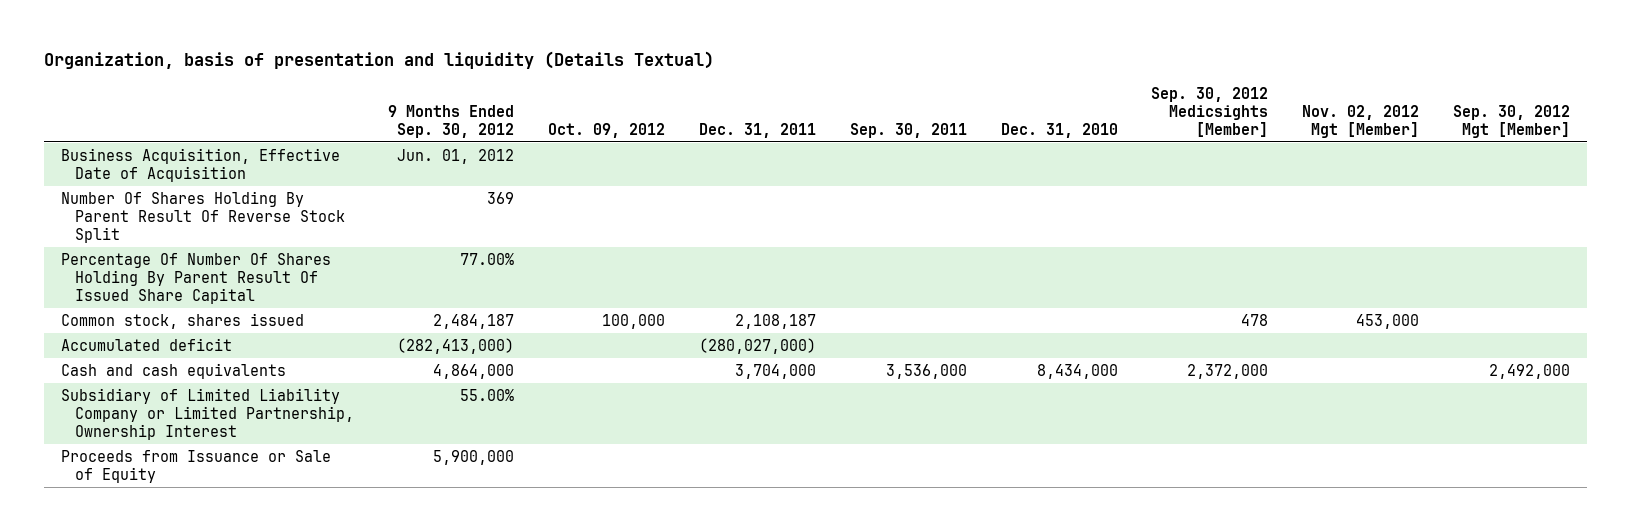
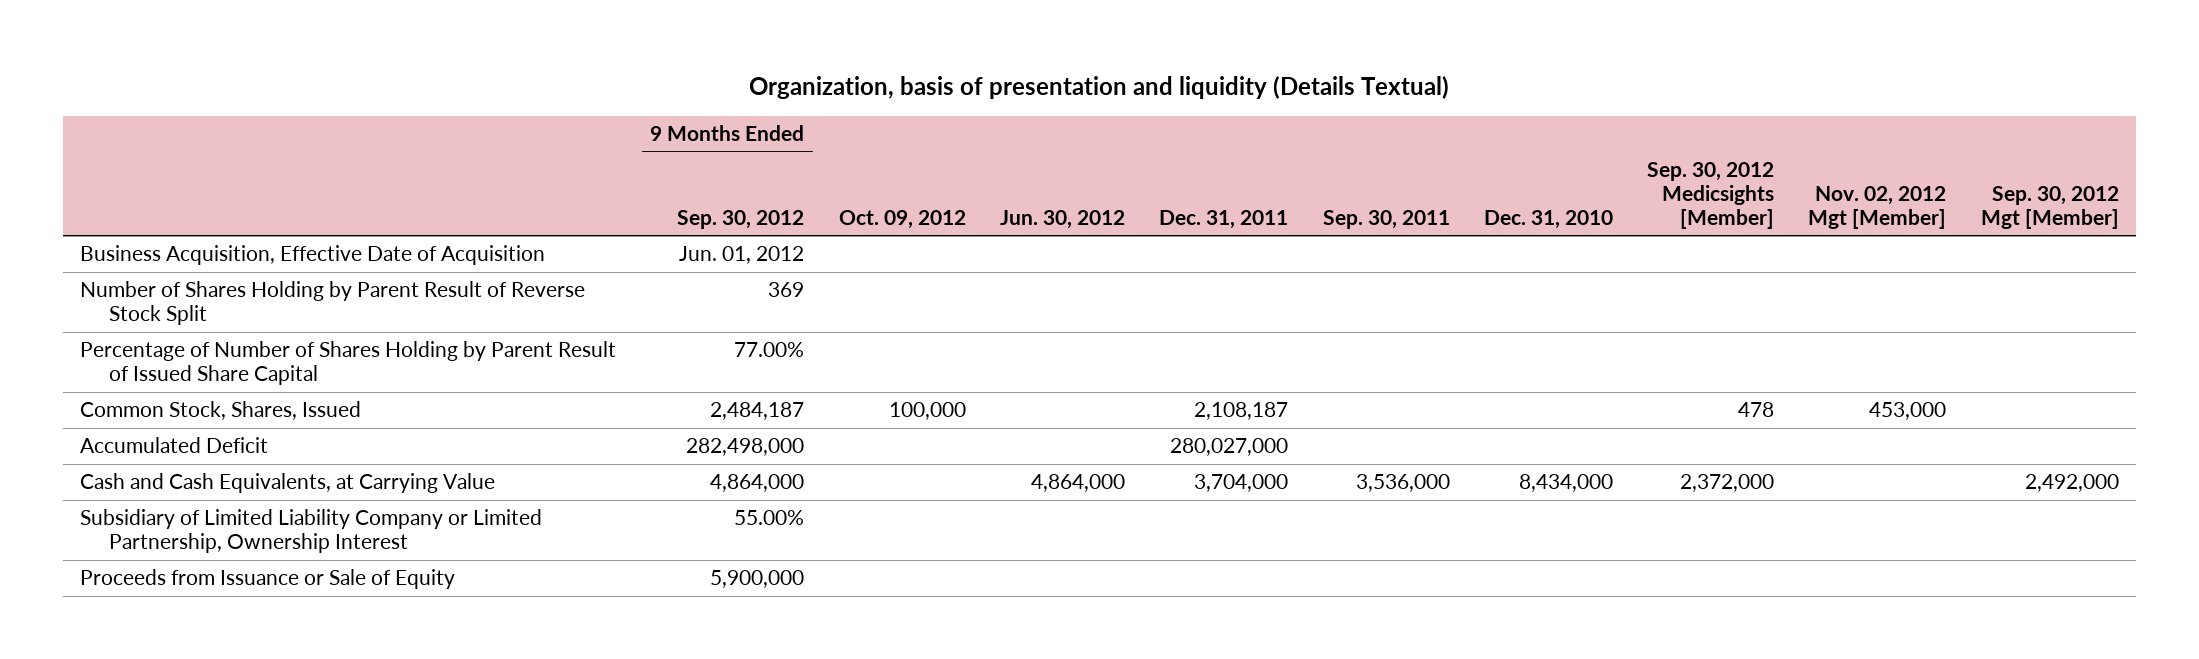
none -> [999,209,1125,229] Jun. 30, 2012
[60,191,345,243] Number Of Shares Holding By Parent Result Of Reverse Stock Split -> [80,281,586,326] Number of Shares Holding by Parent Result of Reverse Stock Split
[60,253,331,304] Percentage Of Number Of Shares Holding By Parent Result Of Issued Share Capital -> [80,341,617,386] Percentage of Number of Shares Holding by Parent Result of Issued Share Capital
[60,313,304,330] Common stock, shares issued -> [80,401,362,421] Common Stock, Shares, Issued
[60,338,232,352] Accumulated deficit -> [80,437,269,454] Accumulated Deficit
[396,338,514,355] (282,413,000) -> [686,438,805,457] 282,498,000
[698,338,816,355] (280,027,000) -> [1170,438,1289,457] 280,027,000
[60,363,286,380] Cash and cash equivalents -> [80,473,496,494] Cash and Cash Equivalents, at Carrying Value

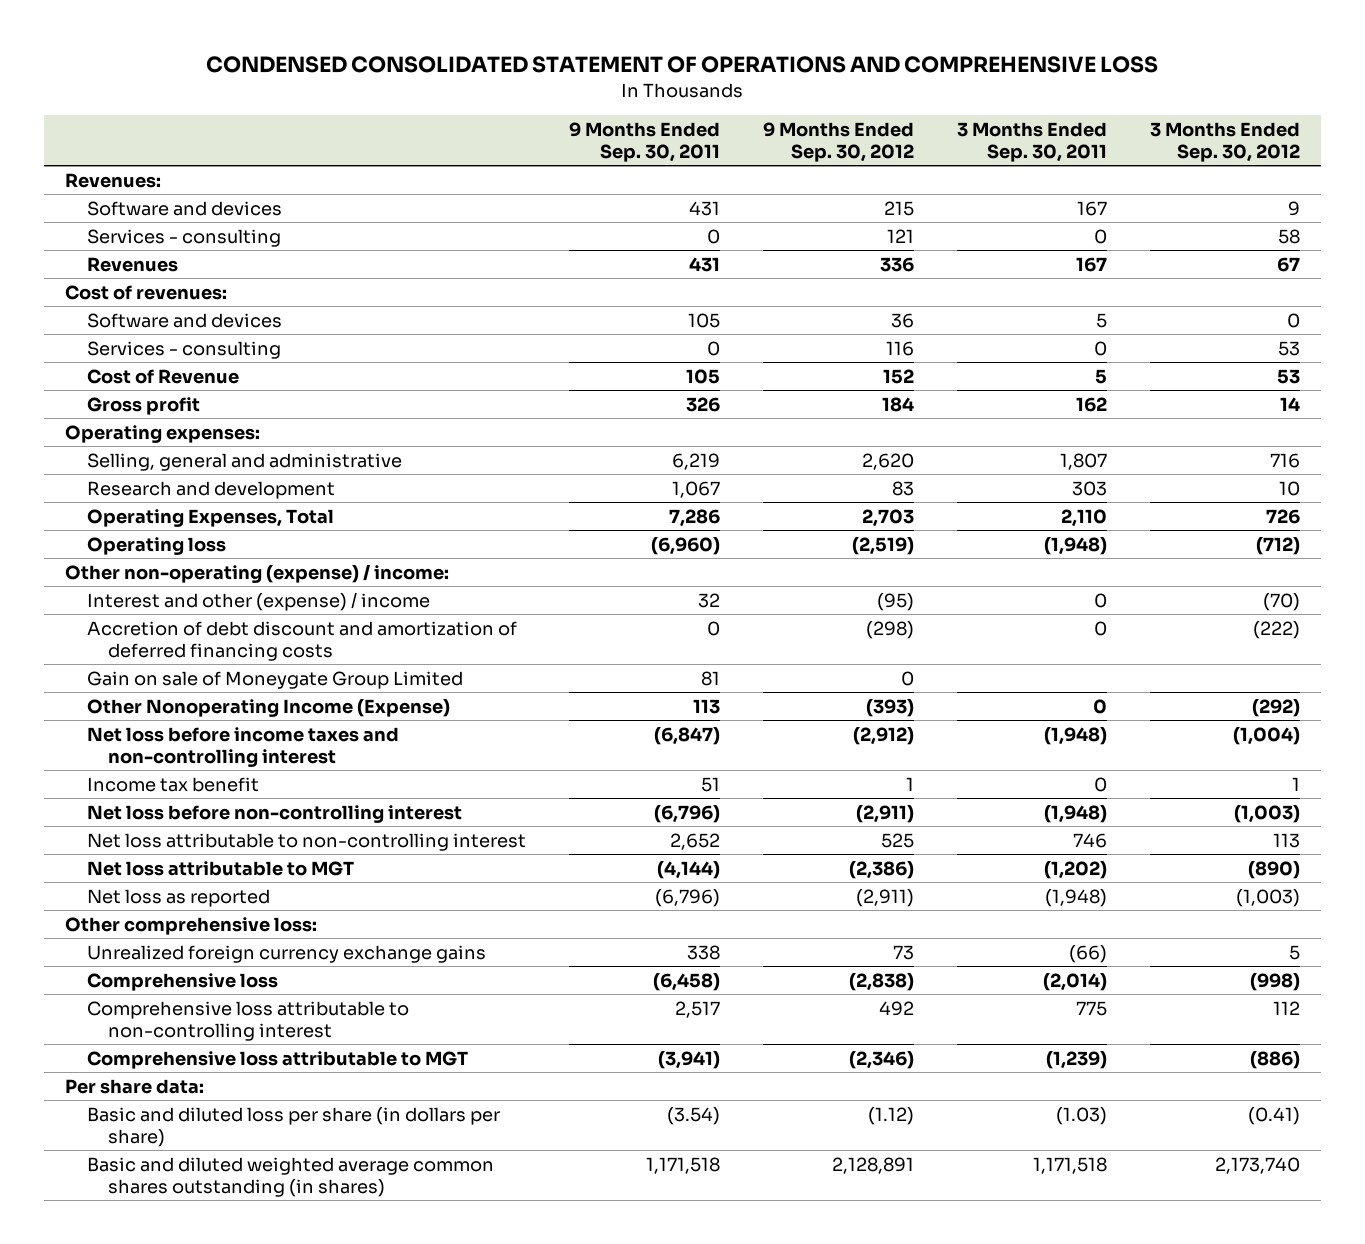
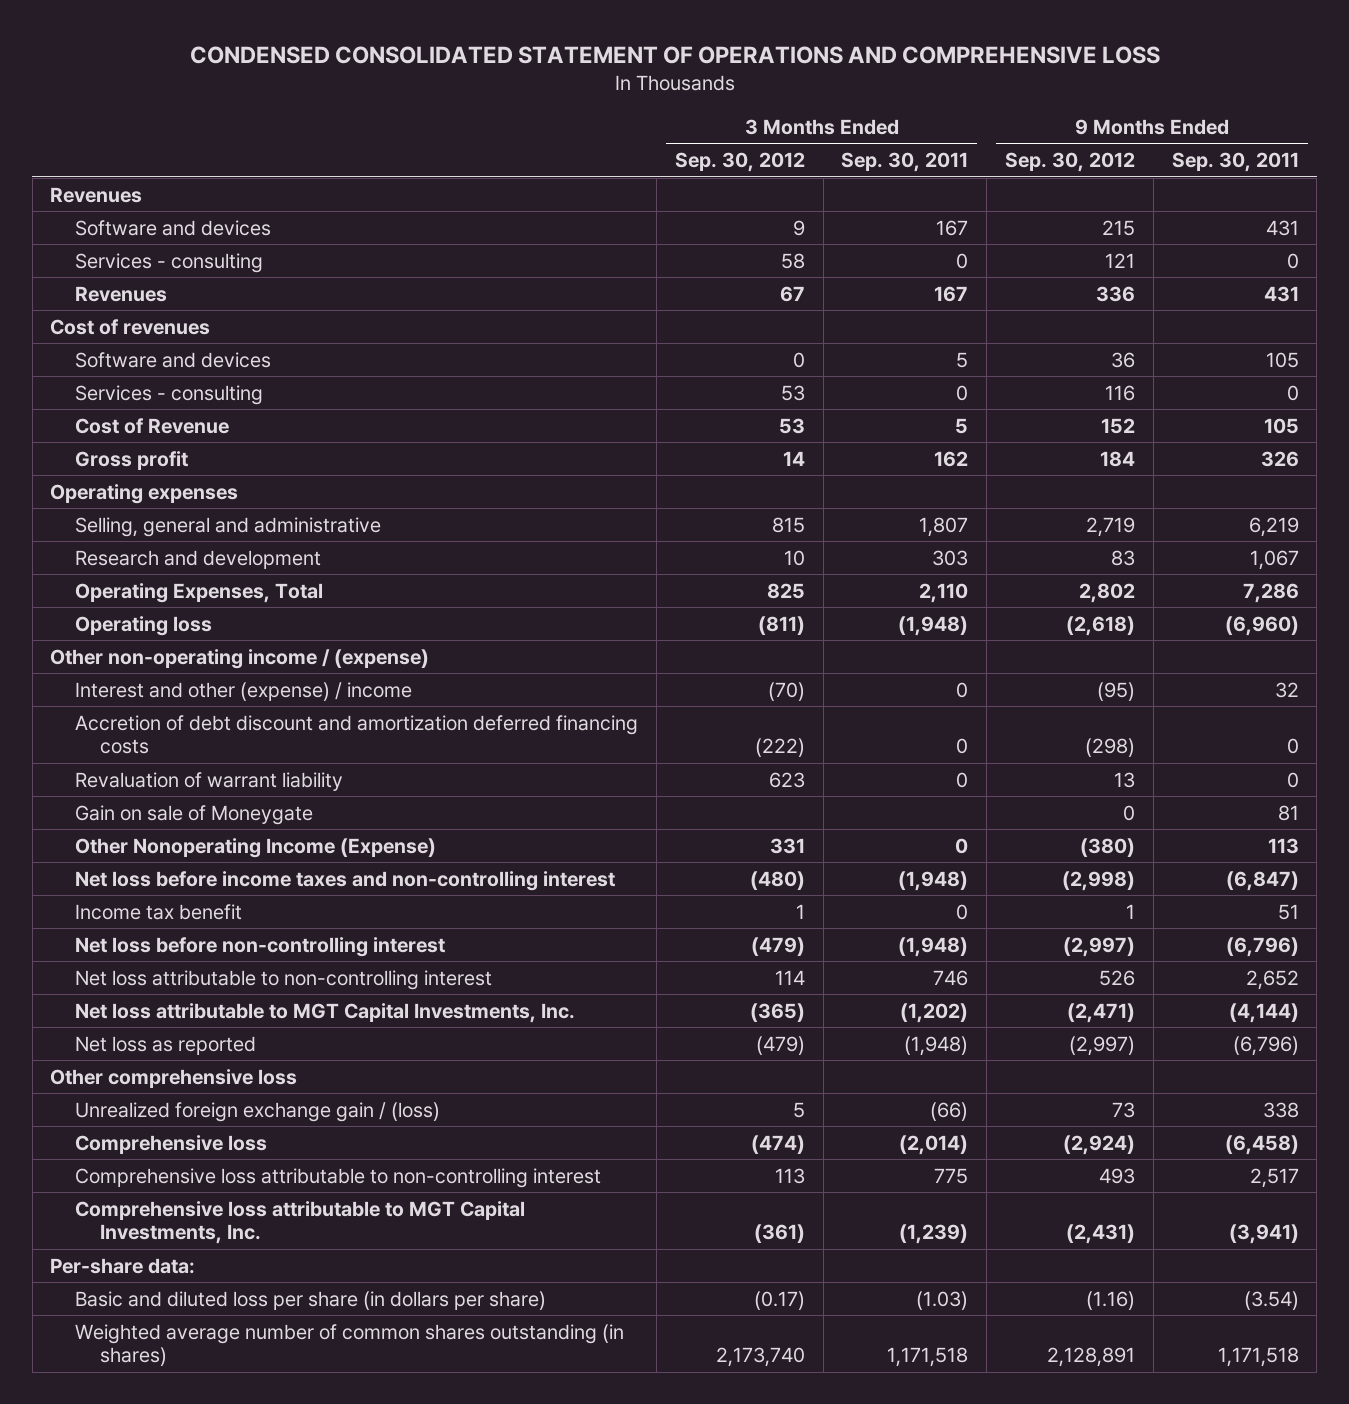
[65,172,162,188] Revenues: -> [50,186,143,203] Revenues
[65,284,228,300] Cost of revenues: -> [50,318,211,335] Cost of revenues
[65,424,261,443] Operating expenses: -> [50,483,239,504] Operating expenses
[861,452,914,470] 2,620 -> [1085,516,1135,537] 2,719
[1269,452,1300,468] 716 -> [771,516,805,533] 815
[861,508,914,527] 2,703 -> [1078,582,1135,603] 2,802
[1265,508,1300,524] 726 -> [766,582,805,599] 825
[851,536,914,555] (2,519) -> [1065,615,1135,636] (2,618)
[1255,536,1300,555] (712) -> [757,615,805,635] (811)
[65,563,450,583] Other non-operating (expense) / income: -> [50,648,430,669] Other non-operating income / (expense)
[86,620,517,661] Accretion of debt discount and amortization of deferred financing costs -> [75,714,639,755] Accretion of debt discount and amortization deferred financing costs
none -> [75,771,344,791] Revaluation of warrant liability
[86,670,463,689] Gain on sale of Moneygate Group Limited -> [75,804,314,825] Gain on sale of Moneygate
[865,698,914,717] (393) -> [1079,837,1135,857] (380)
[1251,698,1300,717] (292) -> [769,837,805,854] 331
[852,726,914,745] (2,912) -> [1061,870,1135,891] (2,998)
[1232,726,1300,745] (1,004) -> [749,870,805,890] (480)
[855,804,914,823] (2,911) -> [1062,936,1135,957] (2,997)
[1233,804,1300,823] (1,003) -> [750,936,805,956] (479)
[880,832,914,848] 525 -> [1098,969,1135,986] 526
[1272,832,1300,848] 113 -> [774,969,805,985] 114
[86,860,354,876] Net loss attributable to MGT -> [75,1002,576,1023] Net loss attributable to MGT Capital Investments, Inc.
[848,860,914,879] (2,386) -> [1066,1002,1135,1023] (2,471)
[1247,860,1300,879] (890) -> [749,1002,805,1022] (365)
[855,888,914,907] (2,911) -> [1068,1035,1135,1056] (2,997)
[1235,888,1300,907] (1,003) -> [755,1035,805,1055] (479)
[65,916,318,935] Other comprehensive loss: -> [50,1068,298,1088] Other comprehensive loss
[86,944,486,963] Unrealized foreign currency exchange gains -> [75,1101,441,1122] Unrealized foreign exchange gain / (loss)
[848,972,914,991] (2,838) -> [1062,1134,1135,1155] (2,924)
[1249,972,1300,991] (998) -> [750,1134,805,1154] (474)
[878,1000,914,1016] 492 -> [1098,1167,1135,1184] 493
[1272,1000,1300,1015] 112 -> [774,1167,805,1184] 113
[86,1050,468,1069] Comprehensive loss attributable to MGT -> [75,1200,526,1245] Comprehensive loss attributable to MGT Capital Investments, Inc.
[848,1050,914,1069] (2,346) -> [1065,1224,1135,1245] (2,431)
[1249,1050,1300,1069] (886) -> [753,1224,805,1244] (361)
[65,1078,205,1094] Per share data: -> [50,1257,196,1274] Per-share data:
[867,1106,914,1125] (1.12) -> [1085,1290,1135,1310] (1.16)
[1247,1106,1300,1125] (0.41) -> [753,1290,805,1310] (0.17)
[86,1156,494,1197] Basic and diluted weighted average common shares outstanding (in shares) -> [75,1323,625,1367] Weighted average number of common shares outstanding (in shares)

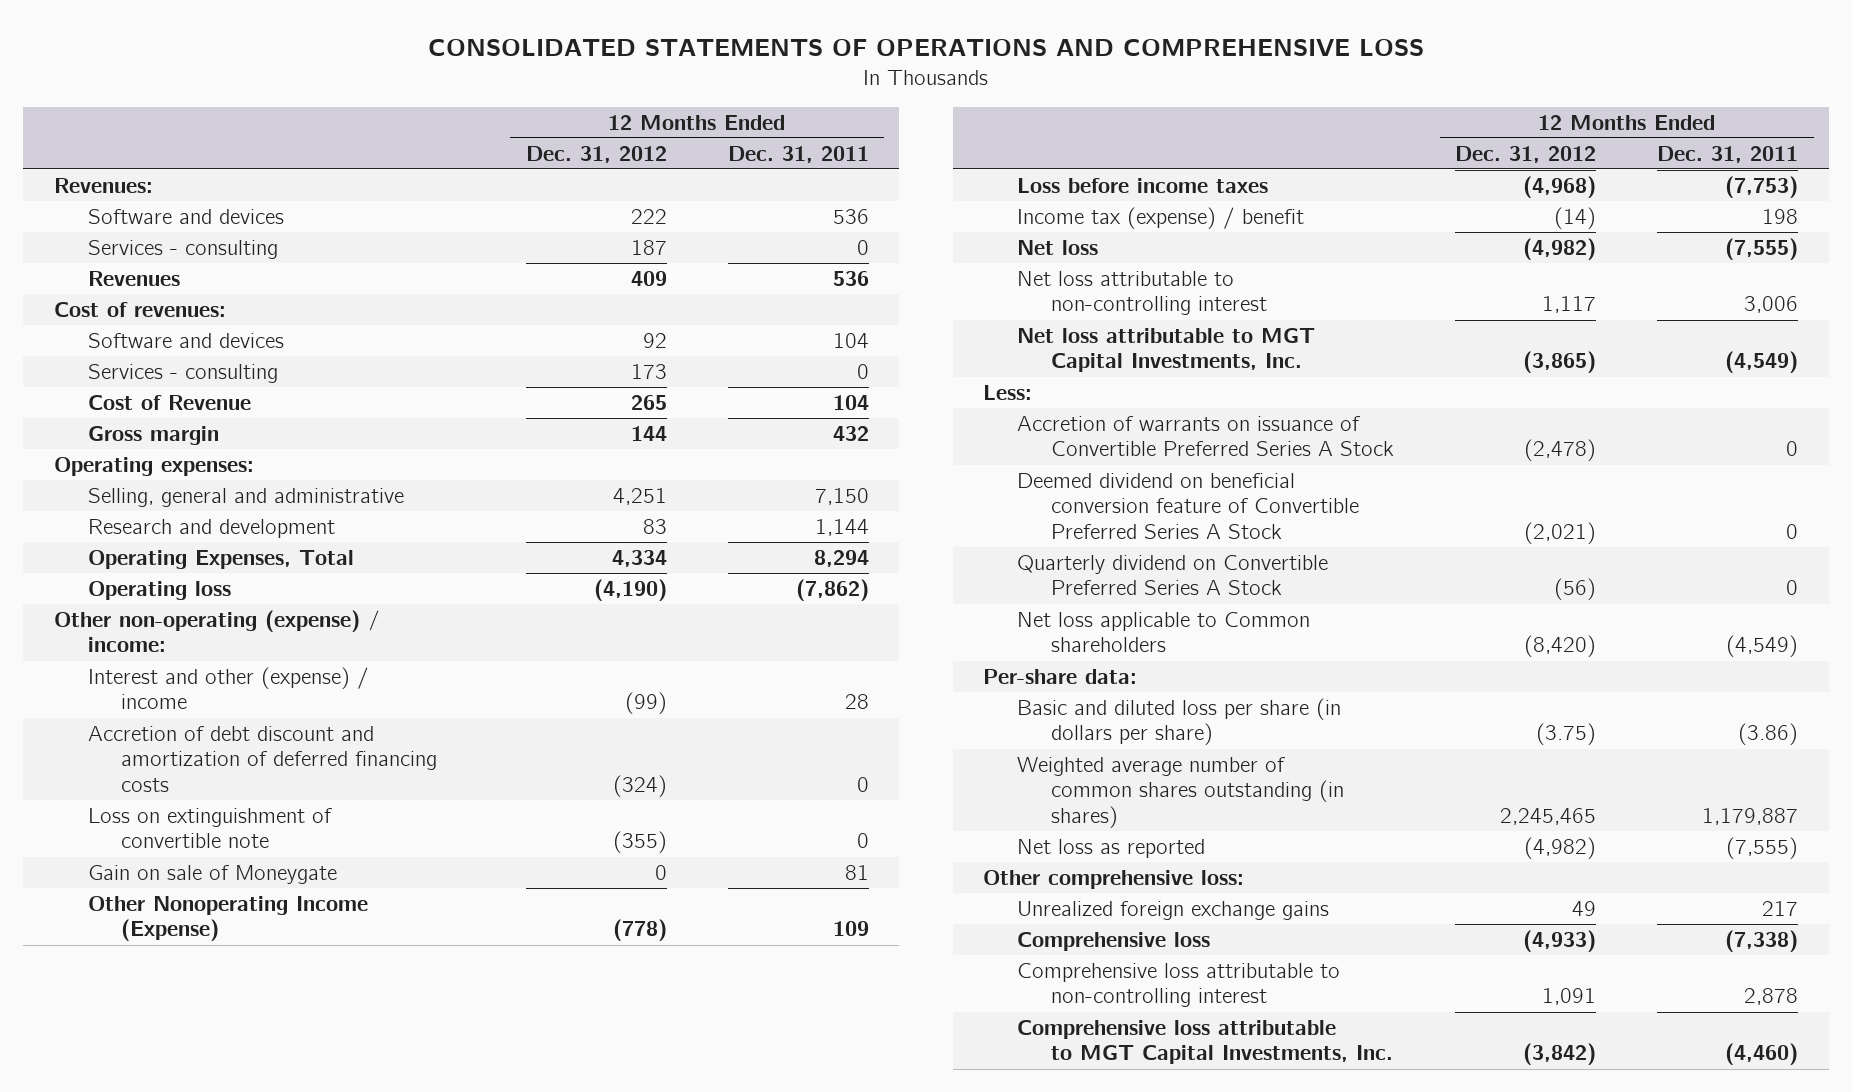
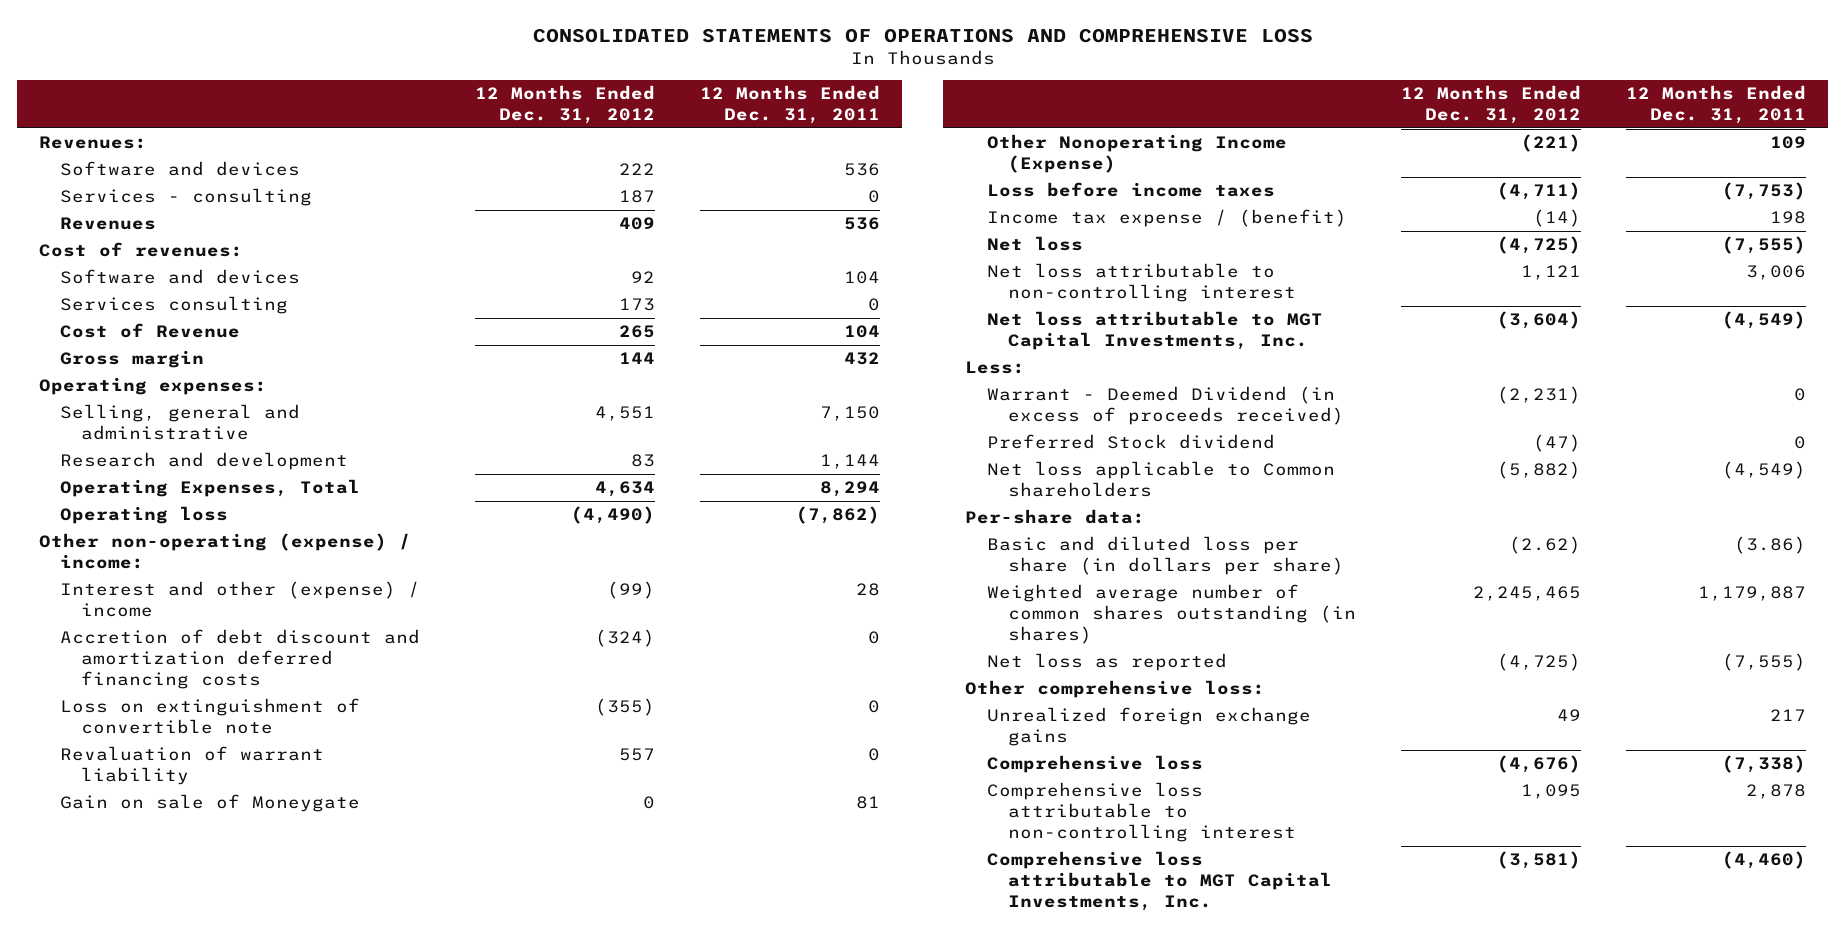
[87,363,278,383] Services - consulting -> [60,296,289,315] Services consulting
[612,487,667,505] 4,251 -> [594,406,655,422] 4,551
[611,549,667,567] 4,334 -> [594,481,655,498] 4,634
[593,578,667,601] (4,190) -> [570,506,655,525] (4,490)
[87,725,438,793] Accretion of debt discount and amortization of deferred financing costs -> [60,629,421,690] Accretion of debt discount and amortization deferred financing costs
none -> [60,746,325,786] Revaluation of warrant liability
[612,919,667,942] (778) -> [1520,134,1581,153] (221)
[1523,175,1597,198] (4,968) -> [1496,182,1581,201] (4,711)
[1017,206,1305,229] Income tax (expense) / benefit -> [986,209,1347,228] Income tax expense / (benefit)
[1523,237,1597,260] (4,982) -> [1496,236,1581,255] (4,725)
[1542,296,1597,314] 1,117 -> [1520,265,1581,281] 1,121
[1523,351,1597,374] (3,865) -> [1496,311,1581,330] (3,604)
[1017,415,1395,457] Accretion of warrants on issuance of Convertible Preferred Series A Stock -> none
[1017,472,1360,540] Deemed dividend on beneficial conversion feature of Convertible Preferred Series A Stock -> none
none -> [986,386,1344,426] Warrant - Deemed Dividend (in excess of proceeds received)
[1017,554,1329,596] Quarterly dividend on Convertible Preferred Series A Stock -> [986,434,1275,450] Preferred Stock dividend
[1554,578,1597,601] (56) -> [1532,434,1581,453] (47)
[1524,635,1597,658] (8,420) -> [1496,461,1581,480] (5,882)
[1536,723,1597,746] (3.75) -> [1508,536,1581,555] (2.62)
[1524,836,1597,859] (4,982) -> [1496,653,1581,672] (4,725)
[1523,929,1597,952] (4,933) -> [1496,755,1581,774] (4,676)
[1542,988,1597,1006] 1,091 -> [1520,784,1581,800] 1,095
[1523,1043,1597,1066] (3,842) -> [1496,851,1581,870] (3,581)

